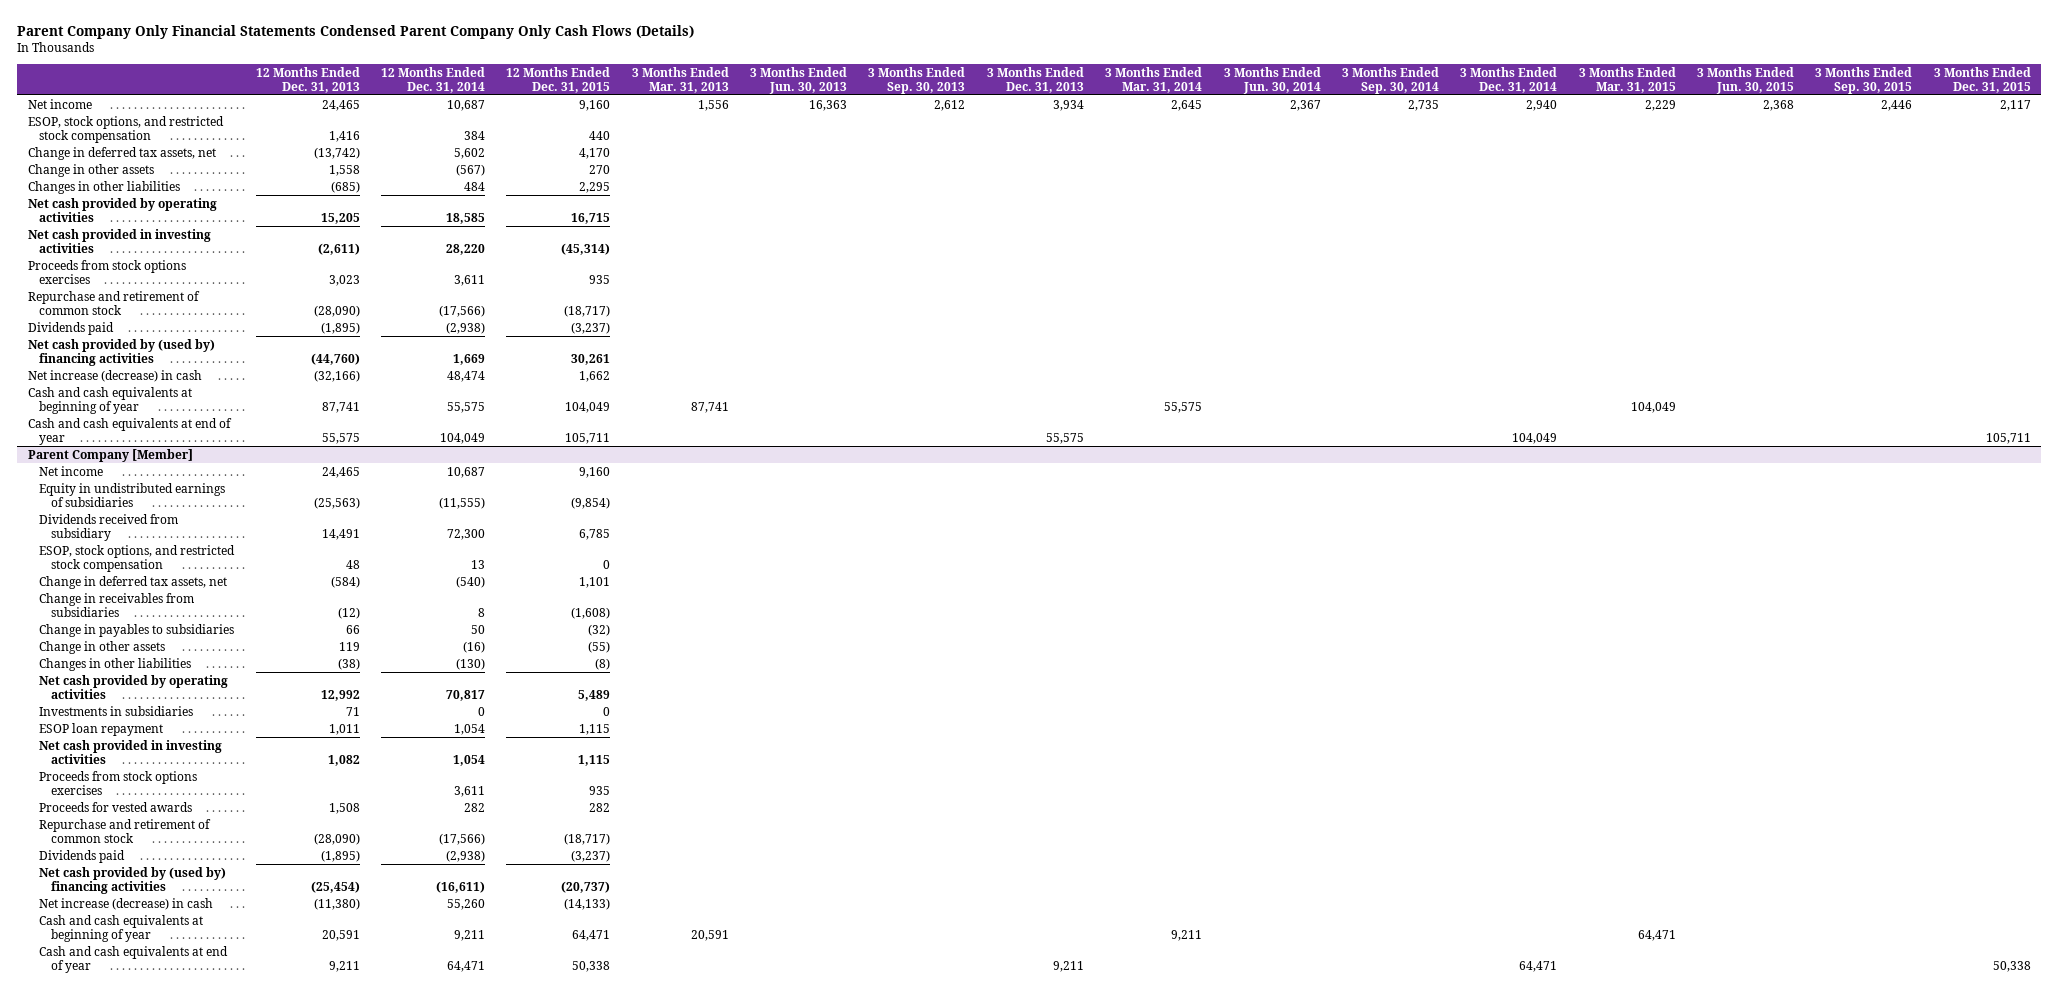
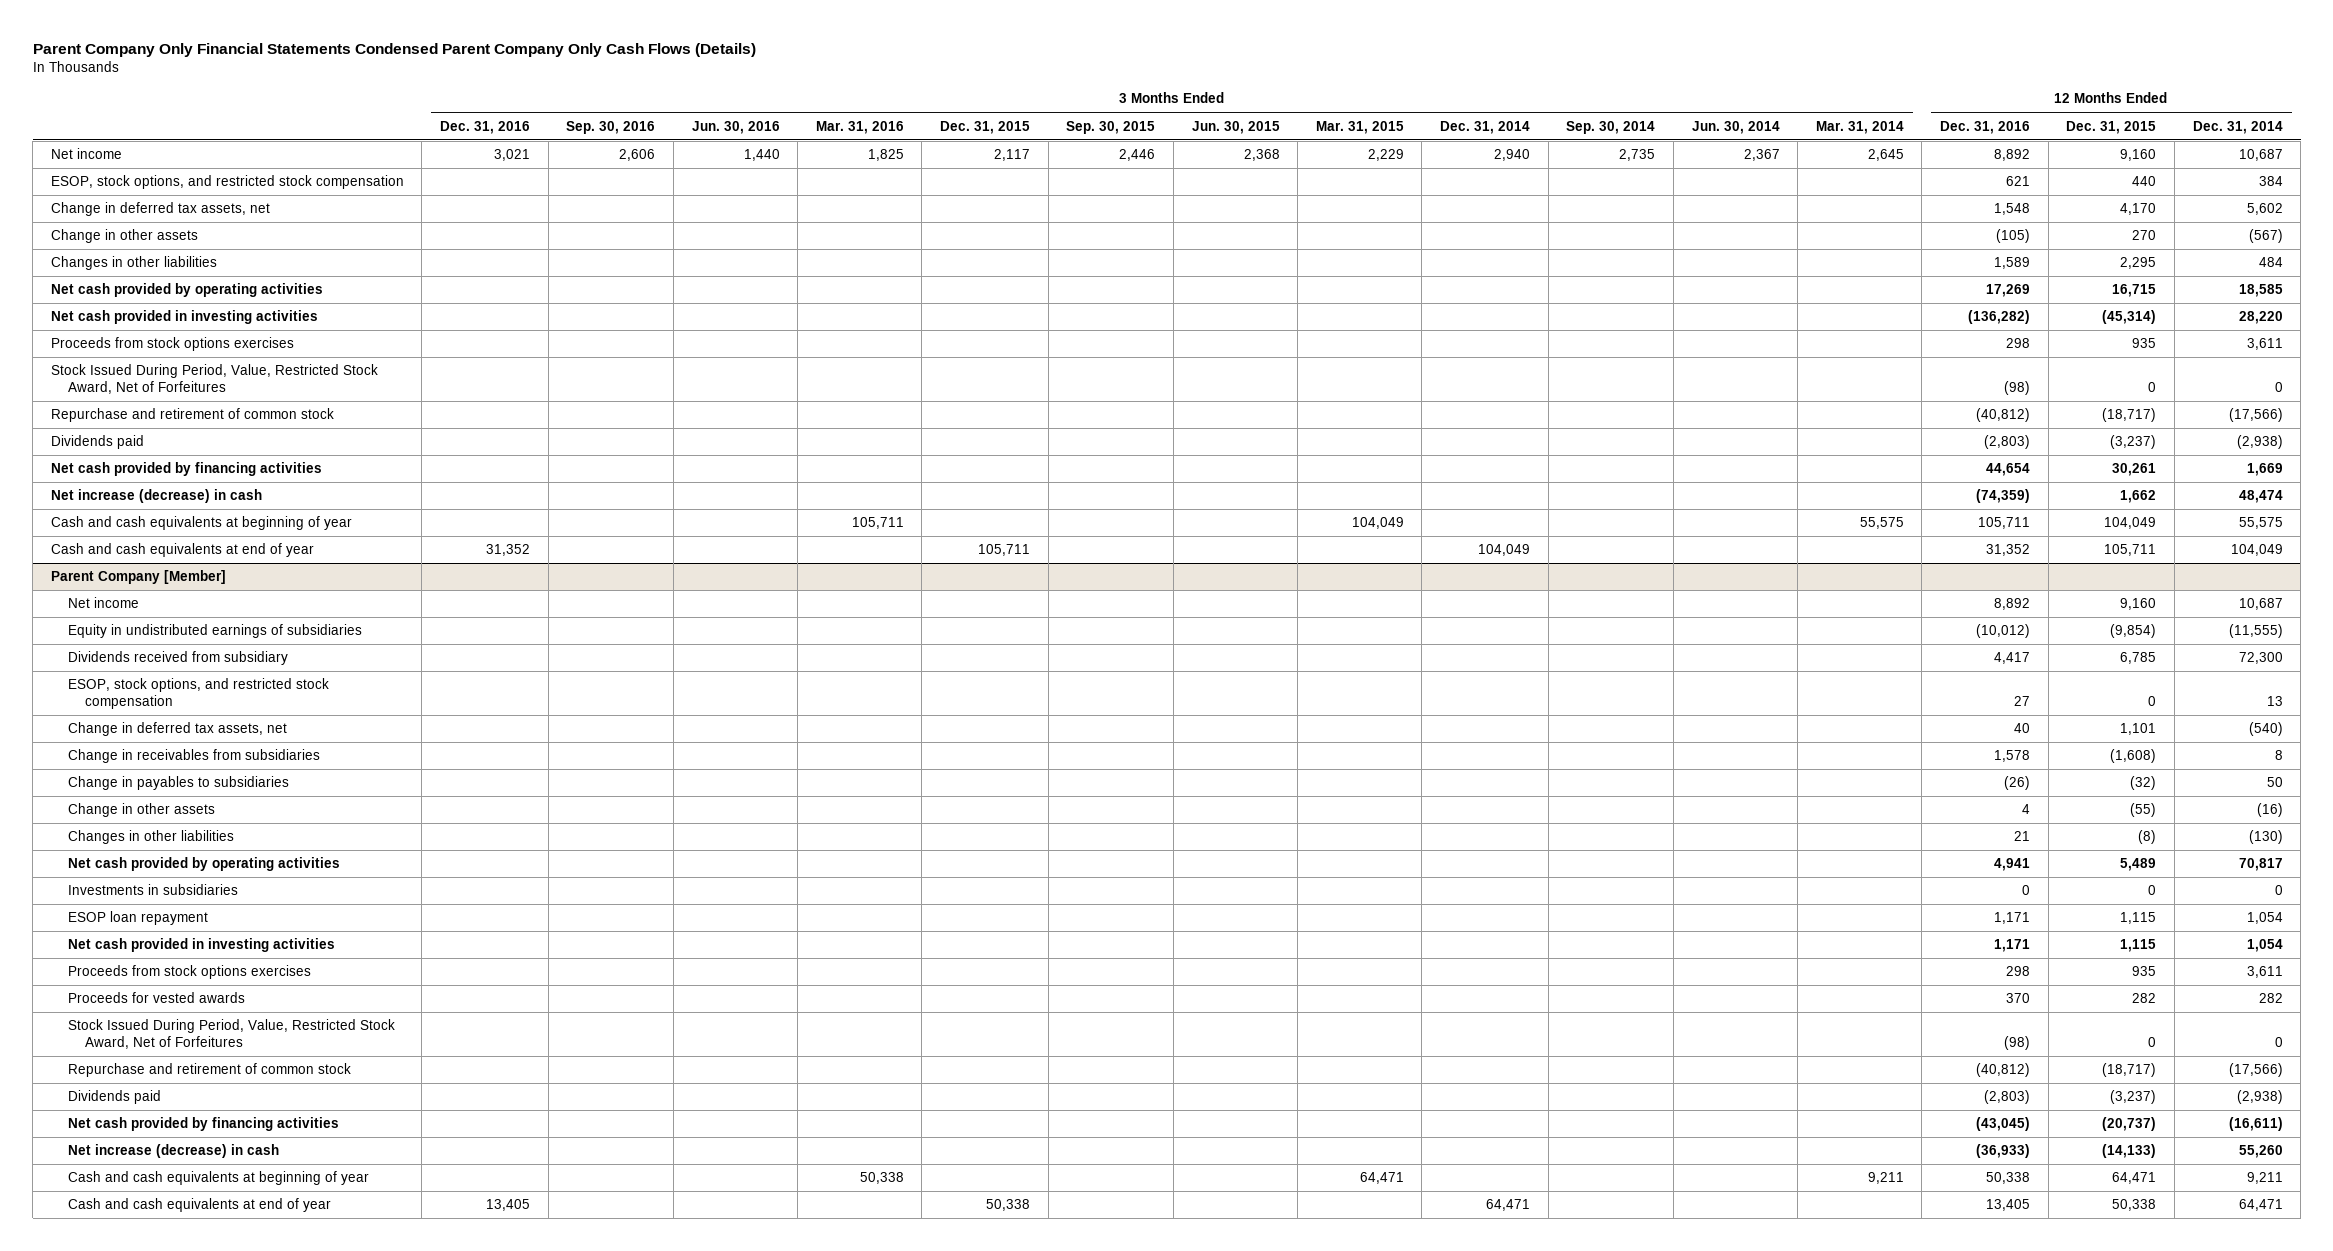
[255,66,360,93] 12 Months Ended Dec. 31, 2013 -> none
[631,66,729,93] 3 Months Ended Mar. 31, 2013 -> none
[750,66,848,94] 3 Months Ended Jun. 30, 2013 -> none
[868,66,966,94] 3 Months Ended Sep. 30, 2013 -> none
[986,66,1084,93] 3 Months Ended Dec. 31, 2013 -> none
none -> [440,120,531,134] Dec. 31, 2016
none -> [566,120,656,134] Sep. 30, 2016
none -> [691,120,780,134] Jun. 30, 2016
none -> [815,120,904,134] Mar. 31, 2016
none -> [1940,120,2031,134] Dec. 31, 2016
none -> [50,364,378,395] Stock Issued During Period, Value, Restricted Stock Award, Net of Forfeitures
[28,338,216,366] Net cash provided by (used by) financing activities -> [50,462,322,477] Net cash provided by financing activities
none -> [67,1019,395,1050] Stock Issued During Period, Value, Restricted Stock Award, Net of Forfeitures
[39,866,227,894] Net cash provided by (used by) financing activities -> [67,1117,339,1132] Net cash provided by financing activities

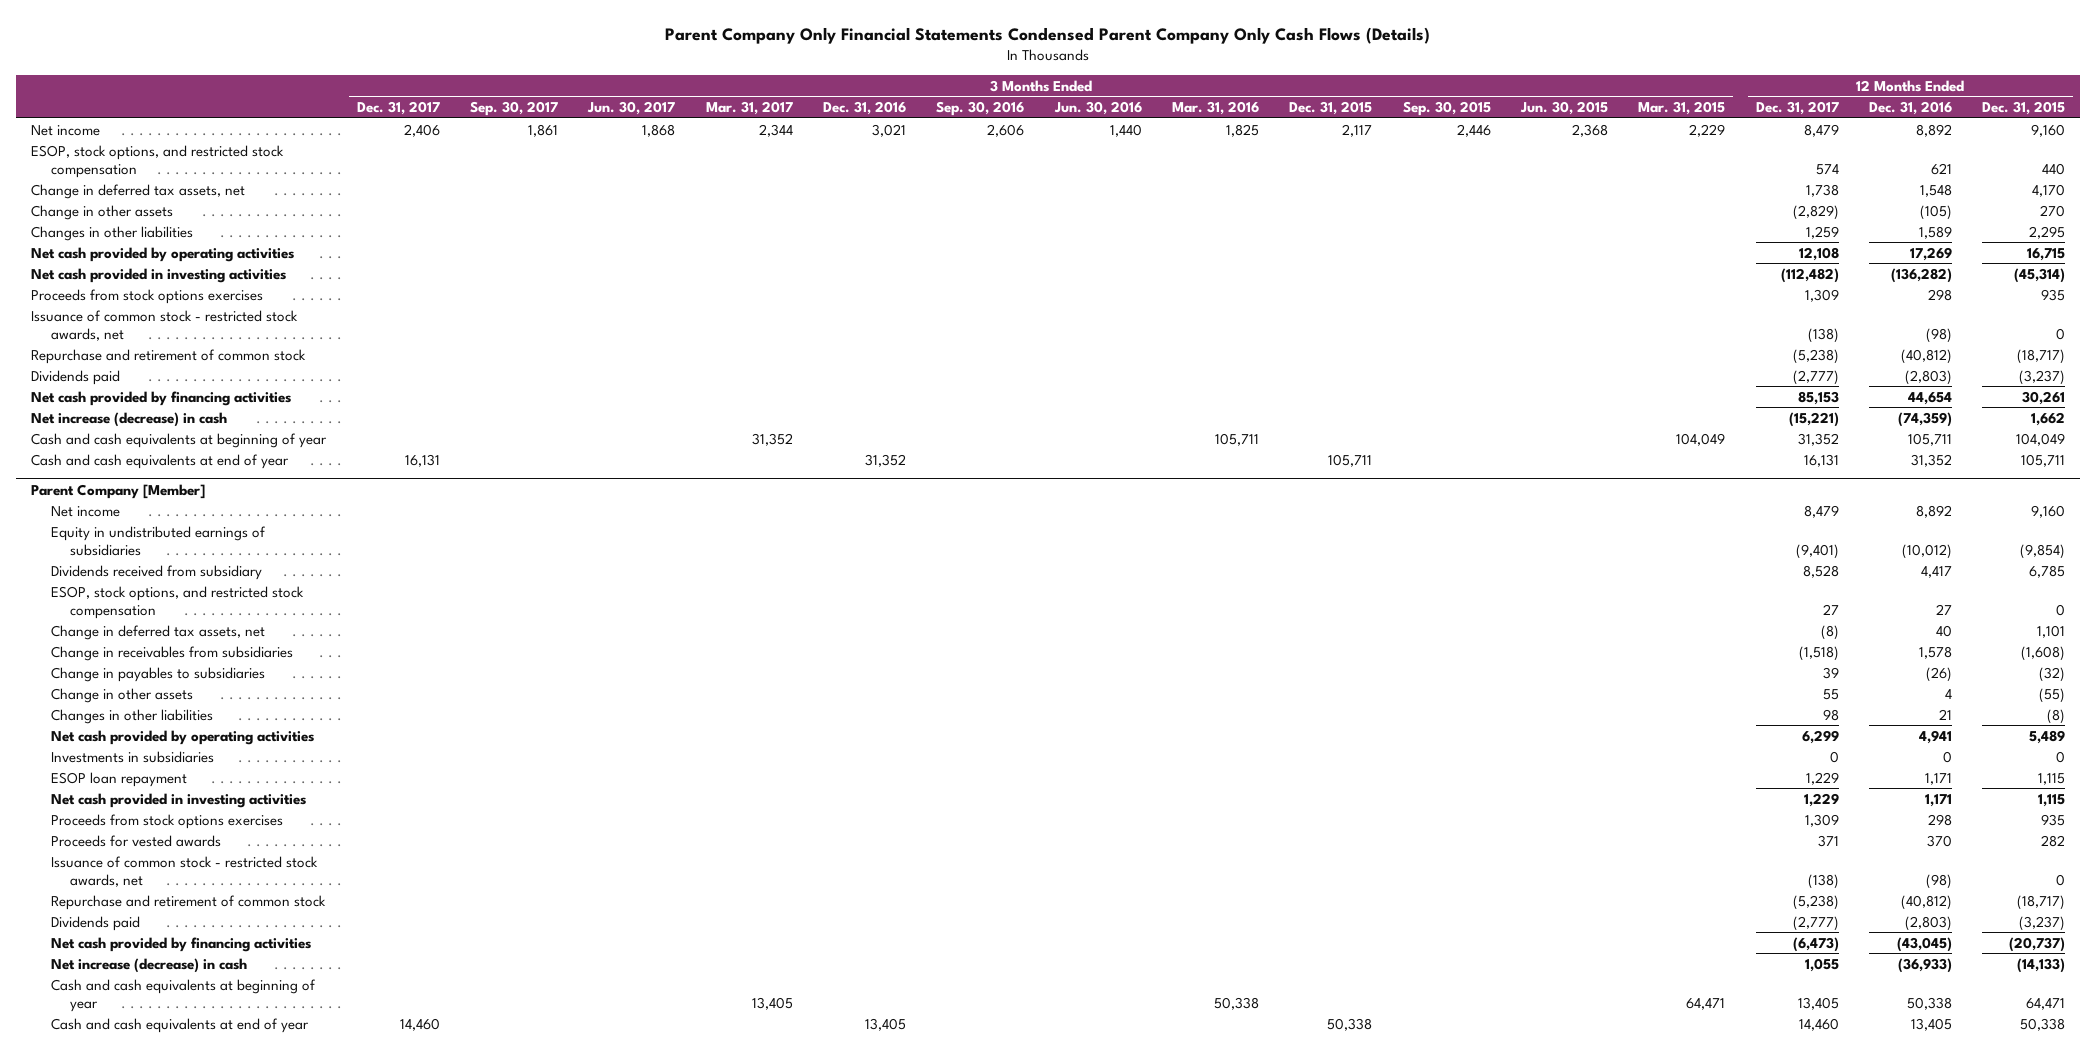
[1440,120,1531,134] Dec. 31, 2014 -> none
[1566,120,1656,134] Sep. 30, 2014 -> none
[1691,120,1780,134] Jun. 30, 2014 -> none
[1815,120,1904,134] Mar. 31, 2014 -> none
[2192,120,2283,134] Dec. 31, 2014 -> none
none -> [356,101,440,116] Dec. 31, 2017
none -> [470,101,559,117] Sep. 30, 2017
none -> [587,101,676,116] Jun. 30, 2017
none -> [705,101,793,116] Mar. 31, 2017
none -> [1755,101,1839,116] Dec. 31, 2017
[50,364,378,395] Stock Issued During Period, Value, Restricted Stock Award, Net of Forfeitures -> [31,309,299,341] Issuance of common stock - restricted stock awards, net
[67,1019,395,1050] Stock Issued During Period, Value, Restricted Stock Award, Net of Forfeitures -> [50,855,318,887] Issuance of common stock - restricted stock awards, net

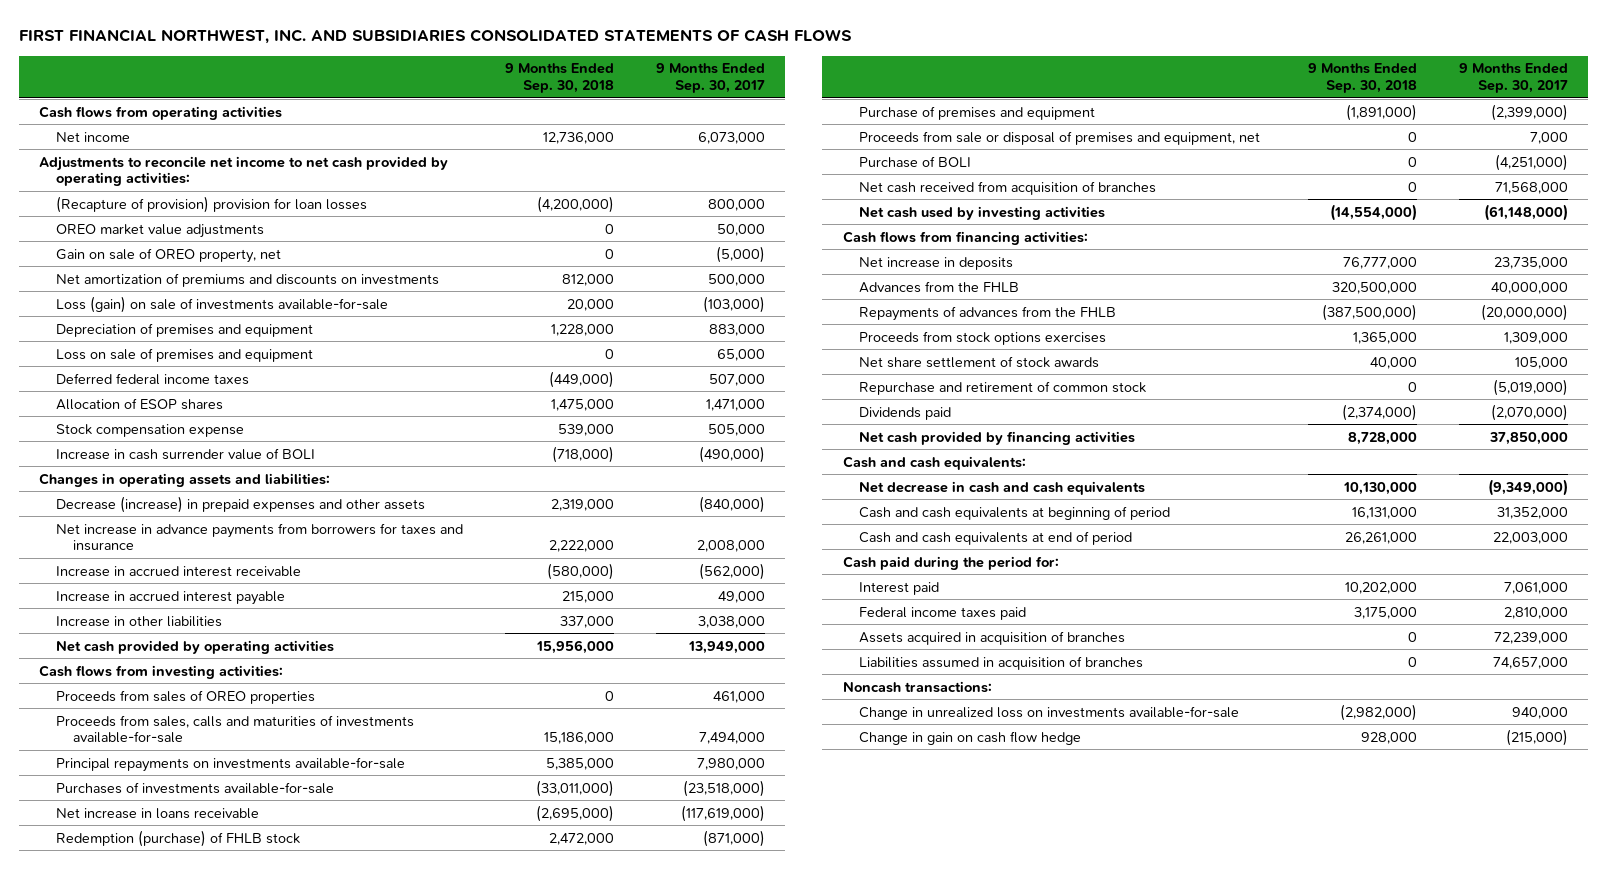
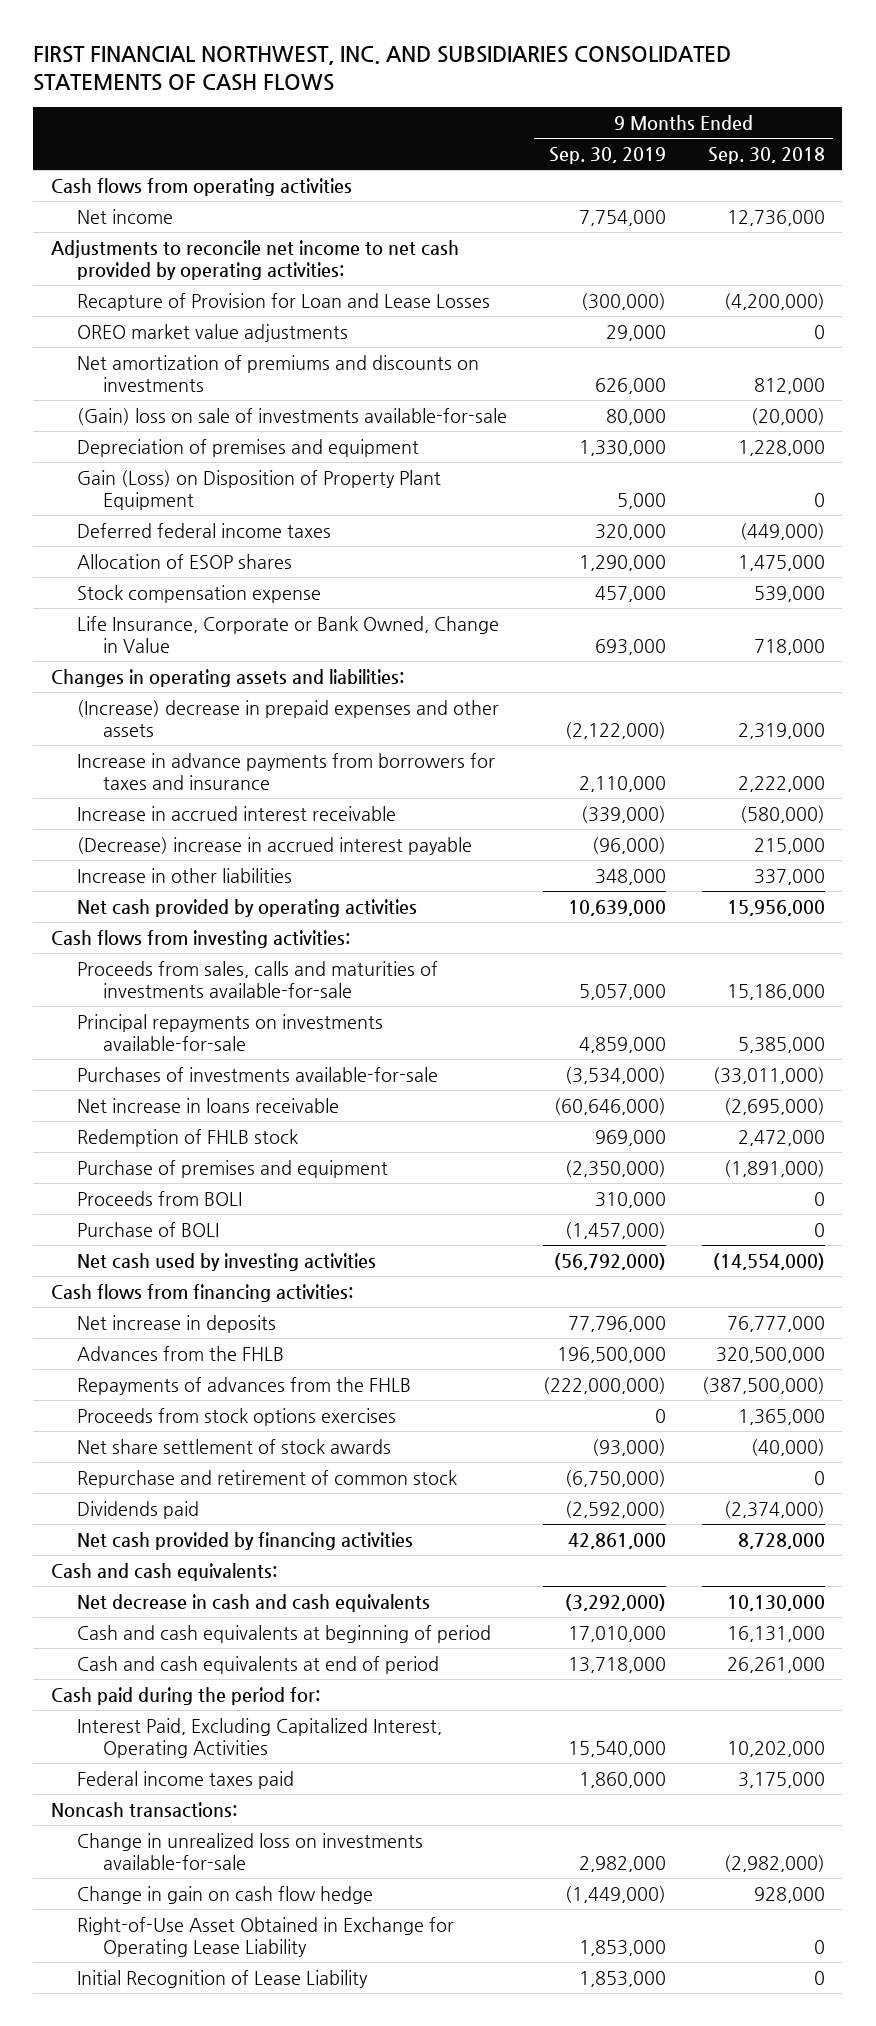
[655,63,765,94] 9 Months Ended Sep. 30, 2017 -> none
none -> [548,146,666,164] Sep. 30, 2019
[56,195,368,213] (Recapture of provision) provision for loan losses -> [77,292,491,311] Recapture of Provision for Loan and Lease Losses
[56,247,282,263] Gain on sale of OREO property, net -> none
[56,295,389,313] Loss (gain) on sale of investments available-for-sale -> [77,407,508,425] (Gain) loss on sale of investments available-for-sale
[566,298,614,311] 20,000 -> [750,407,825,425] (20,000)
[56,347,314,362] Loss on sale of premises and equipment -> [77,469,442,511] Gain (Loss) on Disposition of Property Plant Equipment
[56,447,316,460] Increase in cash surrender value of BOLI -> none
none -> [77,615,500,654] Life Insurance, Corporate or Bank Owned, Change in Value
[56,495,426,513] Decrease (increase) in prepaid expenses and other assets -> [77,699,500,738] (Increase) decrease in prepaid expenses and other assets
[56,522,464,552] Net increase in advance payments from borrowers for taxes and insurance -> [77,752,496,791] Increase in advance payments from borrowers for taxes and insurance
[56,590,286,605] Increase in accrued interest payable -> [77,836,473,855] (Decrease) increase in accrued interest payable
[56,689,316,704] Proceeds from sales of OREO properties -> none
[56,829,301,847] Redemption (purchase) of FHLB stock -> [77,1128,299,1147] Redemption of FHLB stock
[859,130,1261,145] Proceeds from sale or disposal of premises and equipment, net -> none
none -> [77,1190,243,1206] Proceeds from BOLI
[859,180,1157,195] Net cash received from acquisition of branches -> none
[1369,356,1417,369] 40,000 -> [750,1438,825,1456] (40,000)
[859,581,940,595] Interest paid -> [77,1717,443,1759] Interest Paid, Excluding Capitalized Interest, Operating Activities
[859,630,1126,645] Assets acquired in acquisition of branches -> none
[859,655,1144,670] Liabilities assumed in acquisition of branches -> none
none -> [77,1916,455,1958] Right-of-Use Asset Obtained in Exchange for Operating Lease Liability
none -> [77,1969,369,1988] Initial Recognition of Lease Liability

